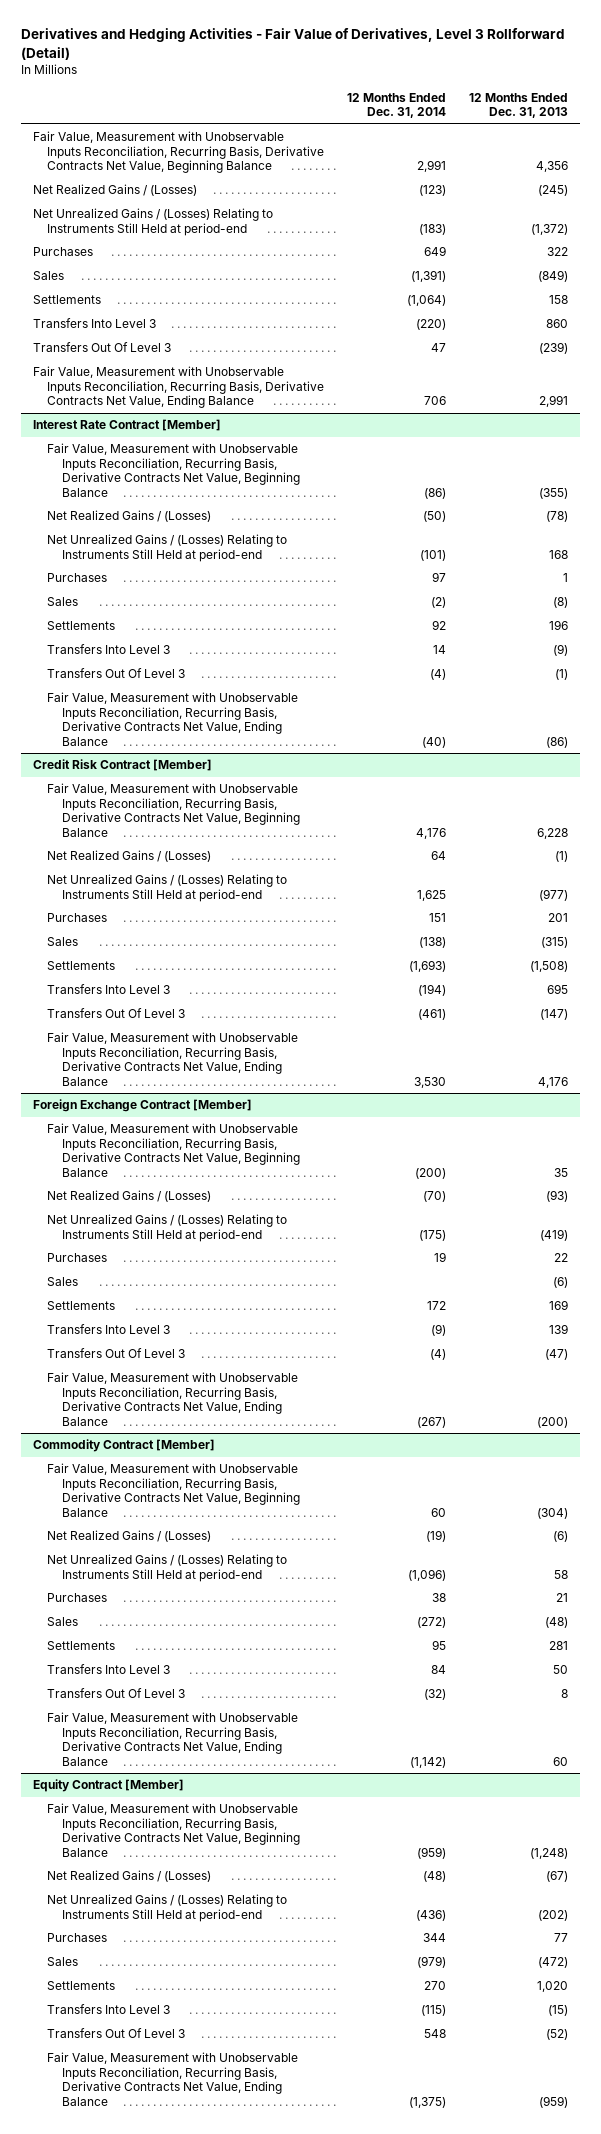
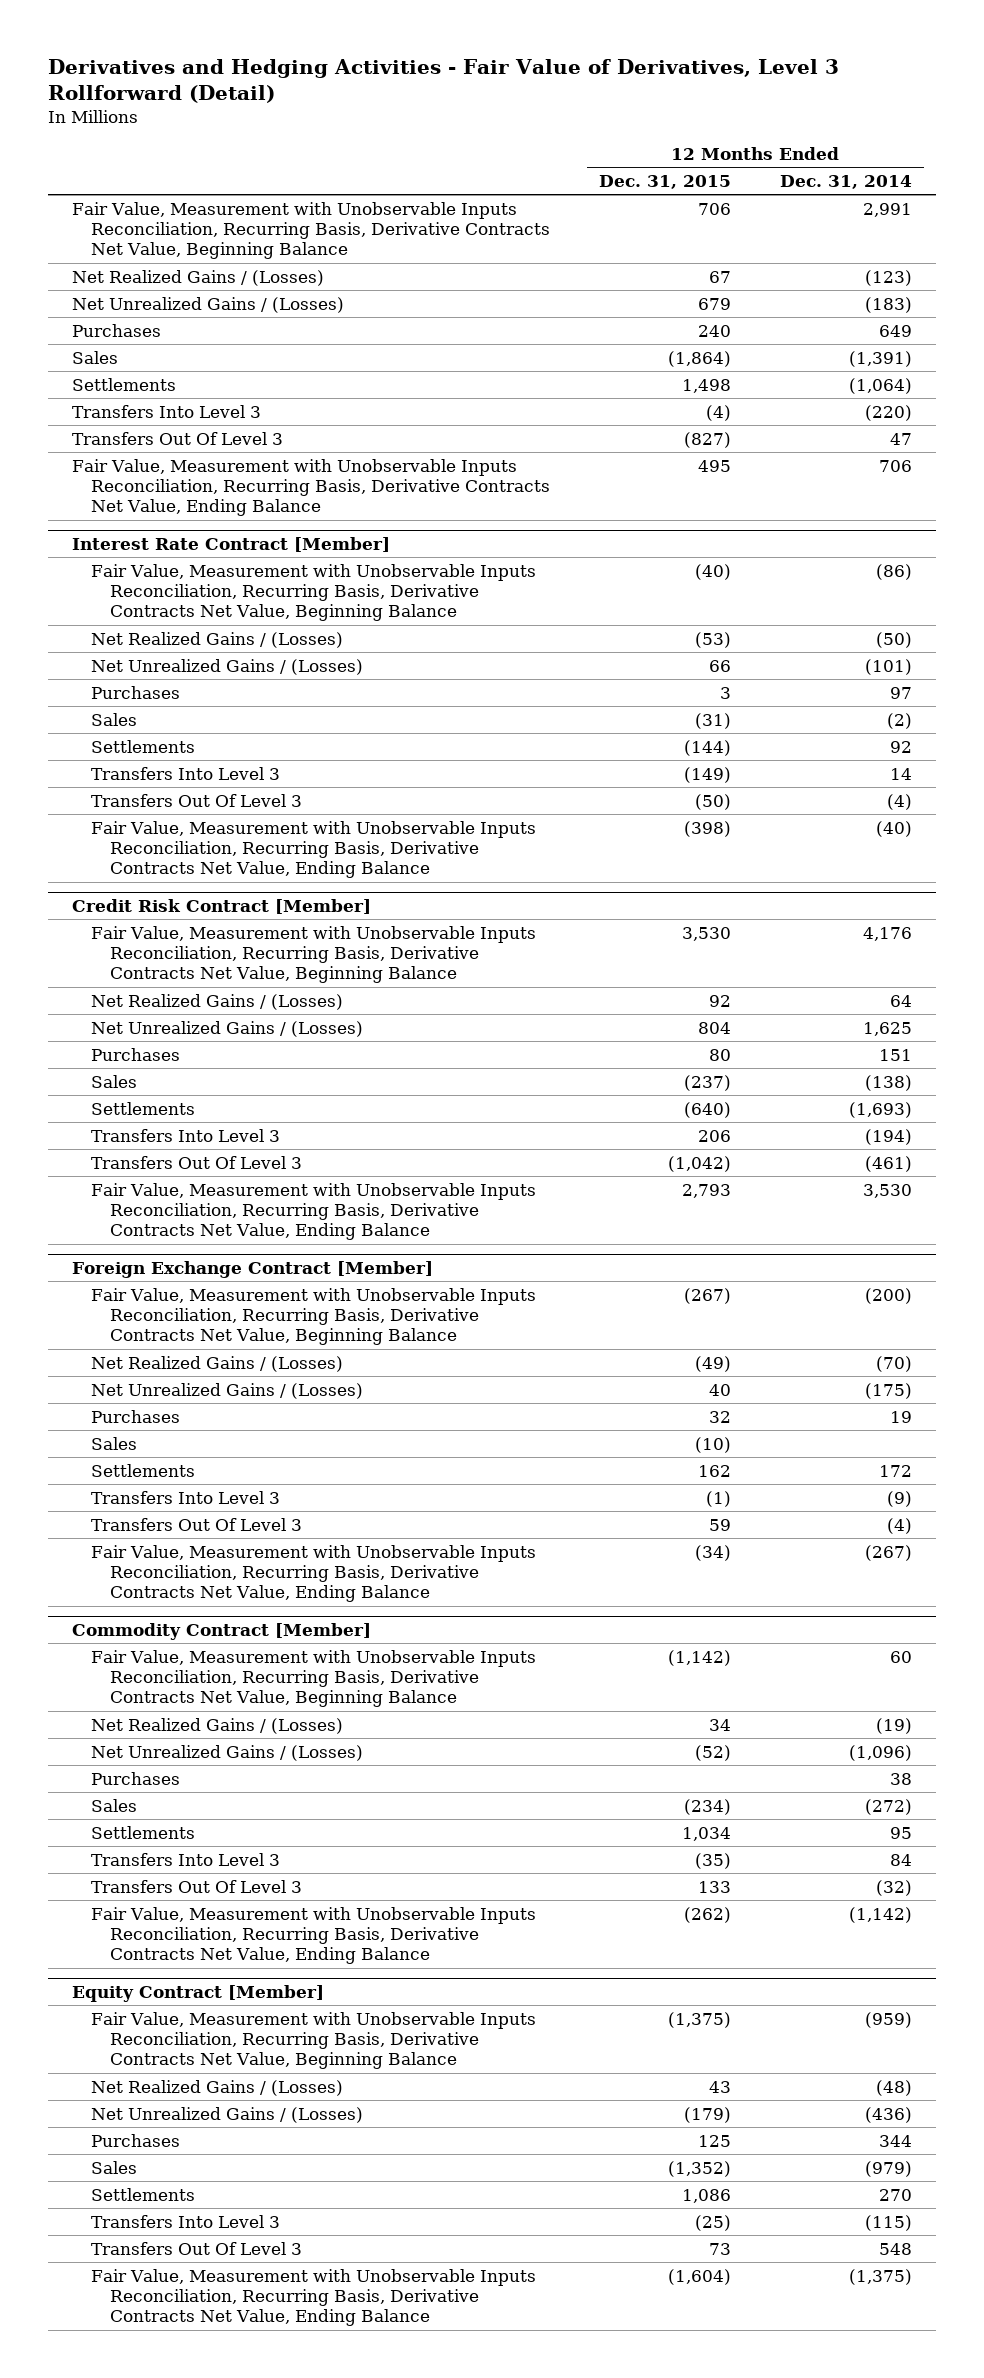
[469,92,569,119] 12 Months Ended Dec. 31, 2013 -> none
none -> [598,174,731,189] Dec. 31, 2015
[32,208,273,236] Net Unrealized Gains / (Losses) Relating to Instruments Still Held at period-end -> [72,296,345,313] Net Unrealized Gains / (Losses)
[47,534,288,562] Net Unrealized Gains / (Losses) Relating to Instruments Still Held at period-end -> [90,658,363,675] Net Unrealized Gains / (Losses)
[47,874,288,902] Net Unrealized Gains / (Losses) Relating to Instruments Still Held at period-end -> [90,1020,363,1037] Net Unrealized Gains / (Losses)
[47,1214,288,1242] Net Unrealized Gains / (Losses) Relating to Instruments Still Held at period-end -> [90,1382,363,1399] Net Unrealized Gains / (Losses)
[47,1554,288,1582] Net Unrealized Gains / (Losses) Relating to Instruments Still Held at period-end -> [90,1744,363,1761] Net Unrealized Gains / (Losses)
[47,1894,288,1922] Net Unrealized Gains / (Losses) Relating to Instruments Still Held at period-end -> [90,2106,363,2123] Net Unrealized Gains / (Losses)

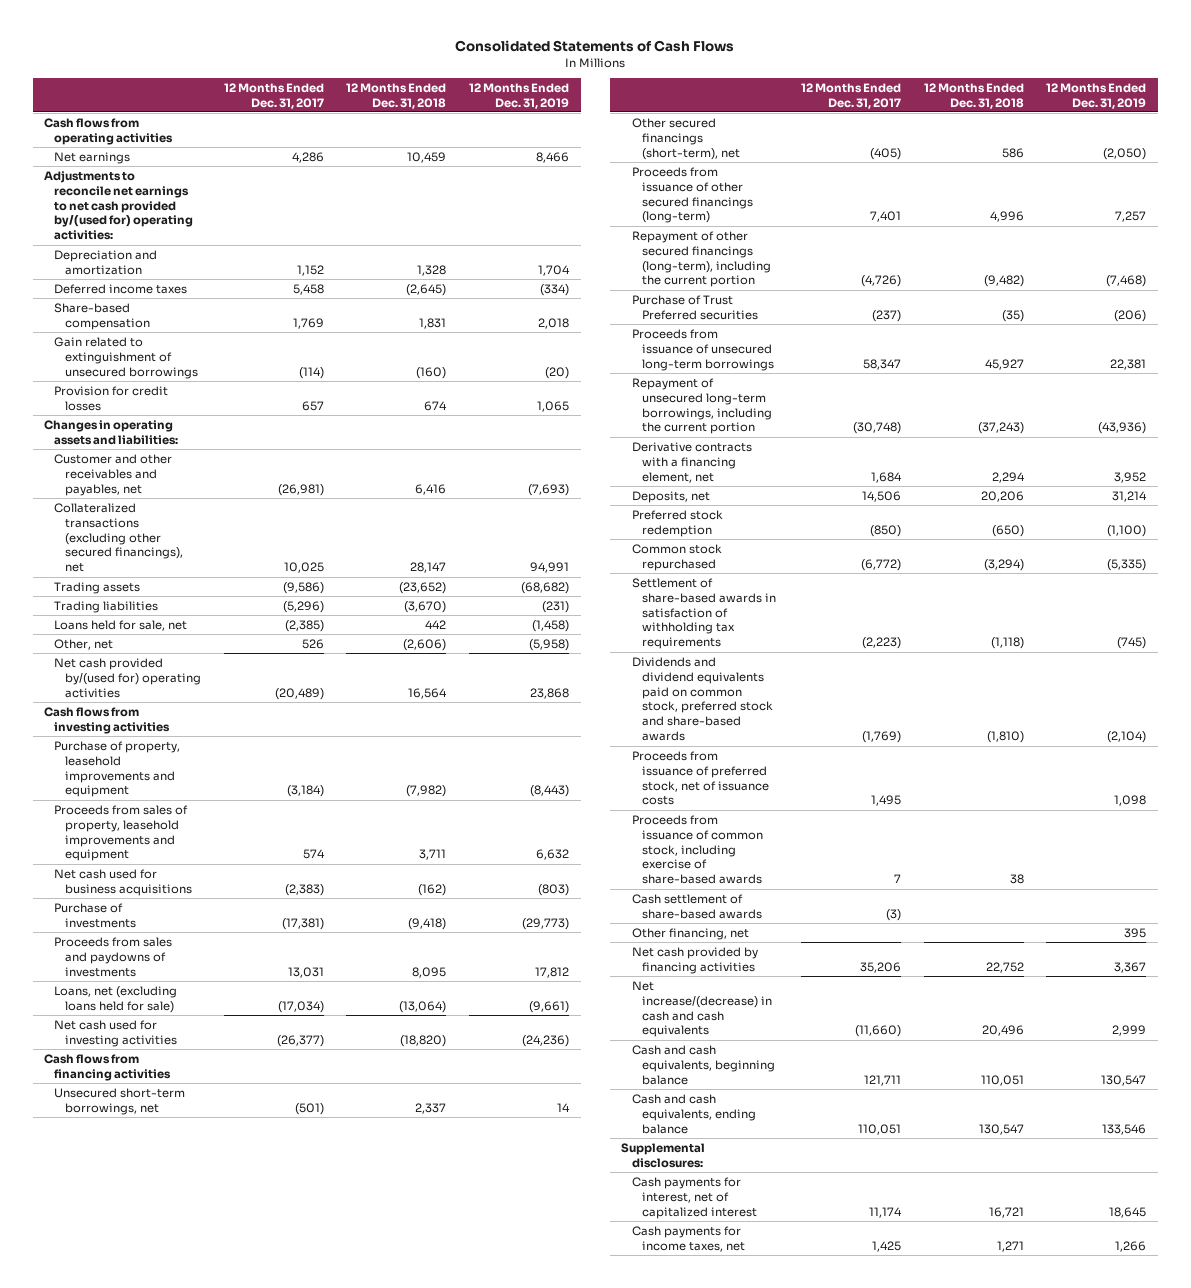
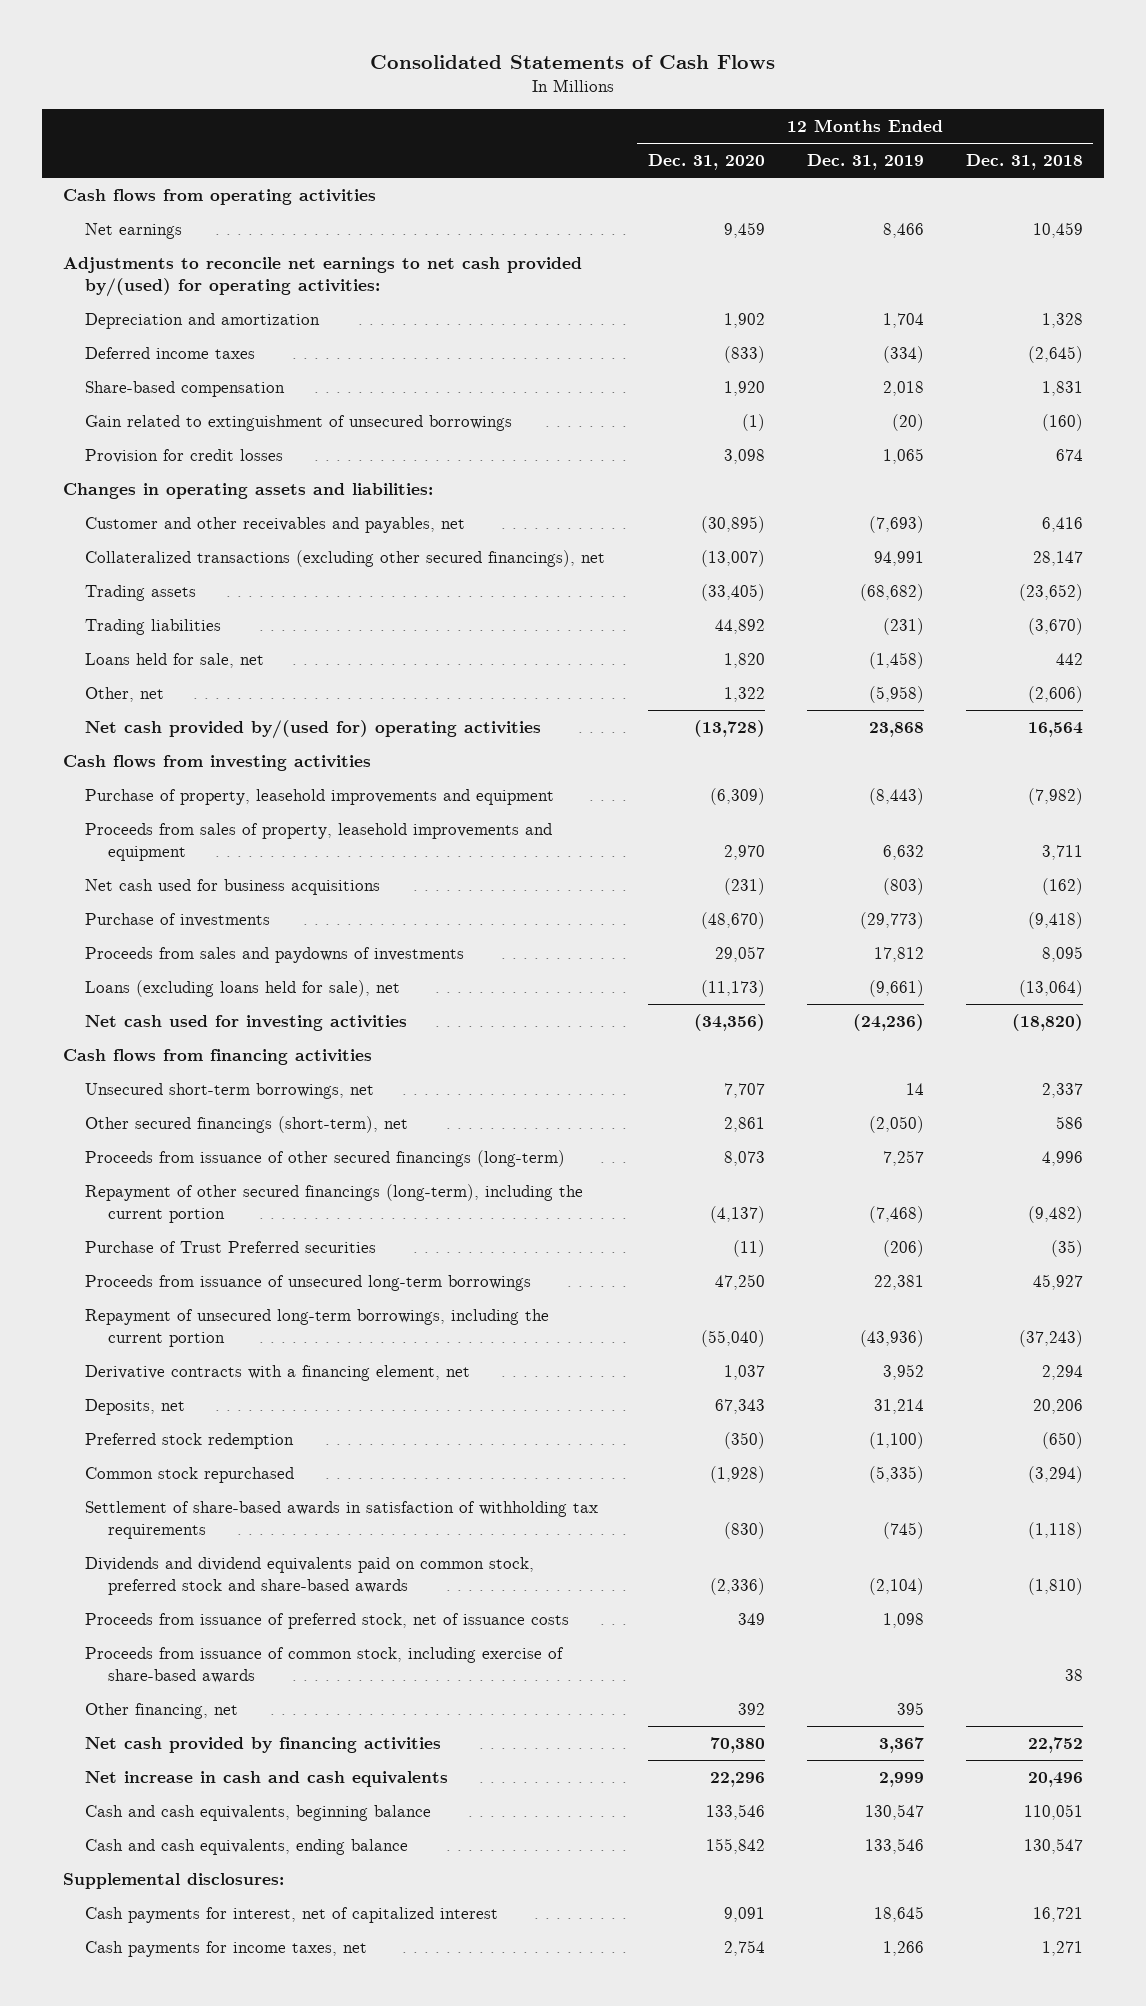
[223,82,324,109] 12 Months Ended Dec. 31, 2017 -> none
none -> [647,154,765,171] Dec. 31, 2020
[44,170,194,241] Adjustments to reconcile net earnings to net cash provided by/(used for) operating activities: -> [63,256,583,297] Adjustments to reconcile net earnings to net cash provided by/(used) for operating activities:
[54,985,178,1013] Loans, net (excluding loans held for sale) -> [85,979,401,997] Loans (excluding loans held for sale), net
[631,893,762,919] Cash settlement of share-based awards -> none
[631,980,772,1038] Net increase/(decrease) in cash and cash equivalents -> [85,1770,449,1787] Net increase in cash and cash equivalents

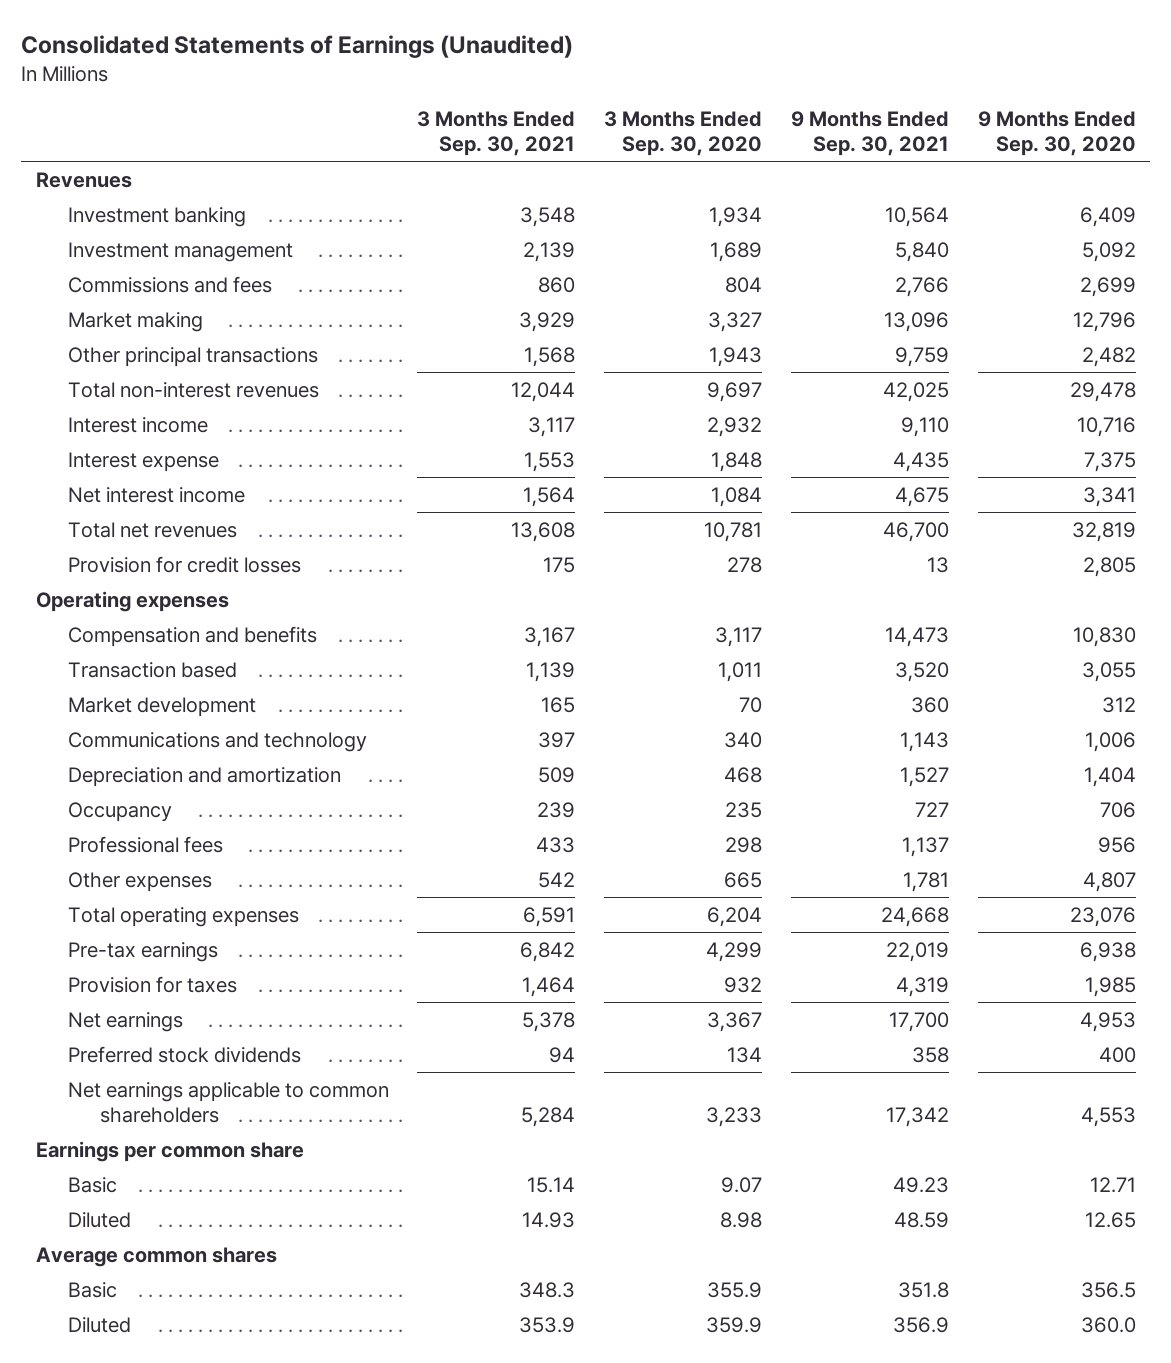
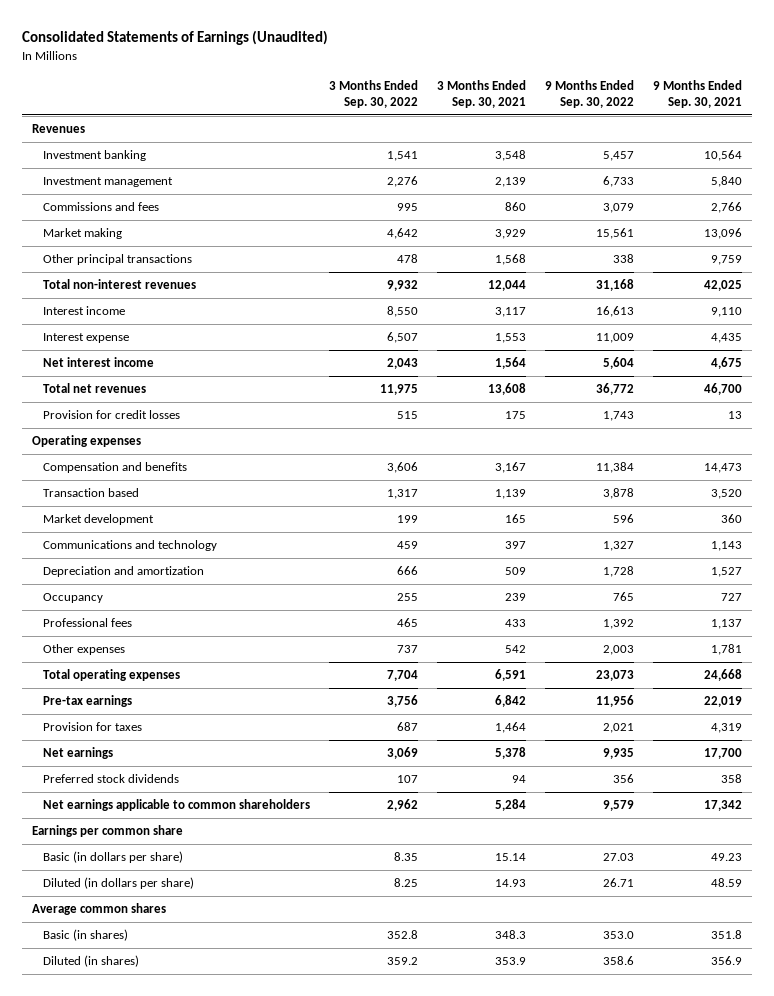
[604,111,763,157] 3 Months Ended Sep. 30, 2020 -> none
[977,111,1136,157] 9 Months Ended Sep. 30, 2020 -> none
none -> [328,79,418,108] 3 Months Ended Sep. 30, 2022
none -> [545,79,635,108] 9 Months Ended Sep. 30, 2022
[67,1176,117,1193] Basic -> [42,851,183,864] Basic (in dollars per share)
[67,1211,131,1228] Diluted -> [42,877,194,890] Diluted (in dollars per share)
[67,1281,117,1298] Basic -> [42,929,128,942] Basic (in shares)
[67,1316,131,1333] Diluted -> [42,955,139,968] Diluted (in shares)

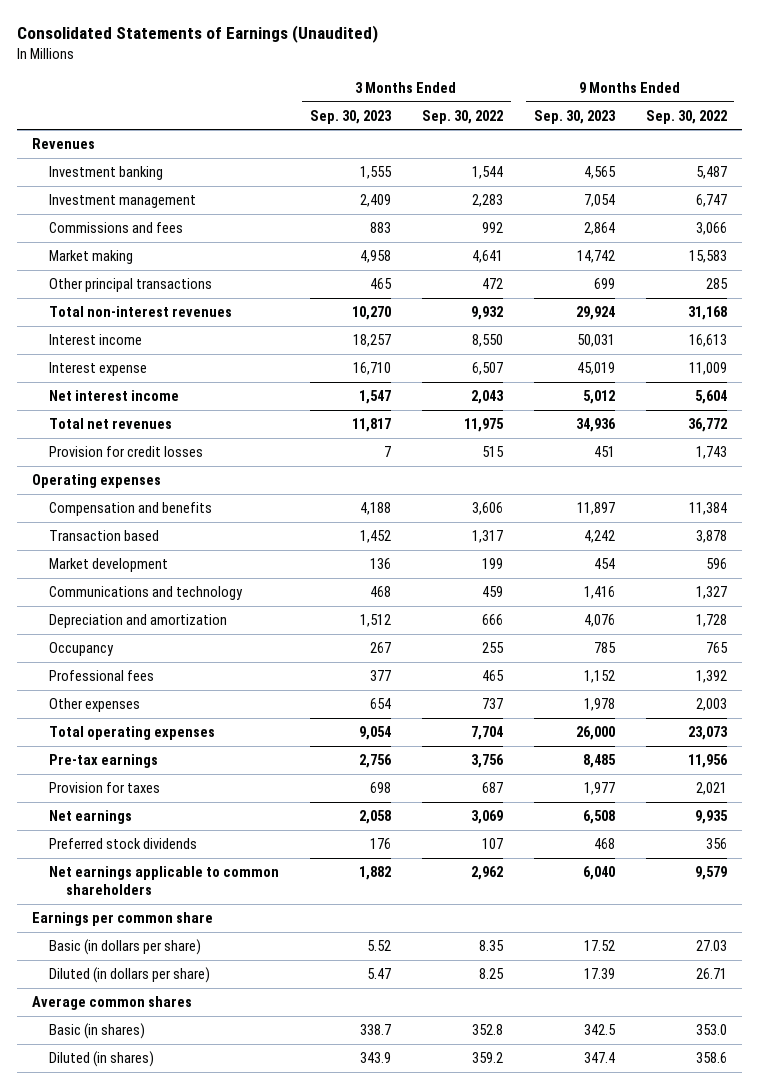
[436,79,526,108] 3 Months Ended Sep. 30, 2021 -> none
[653,79,743,108] 9 Months Ended Sep. 30, 2021 -> none
none -> [310,109,393,124] Sep. 30, 2023
none -> [533,109,616,124] Sep. 30, 2023
[386,151,418,162] 1,541 -> [471,166,503,180] 1,544
[603,151,635,162] 5,457 -> [695,166,727,180] 5,487
[386,176,418,188] 2,276 -> [471,194,503,208] 2,283
[603,176,635,188] 6,733 -> [695,194,727,208] 6,747
[396,203,418,212] 995 -> [481,222,503,234] 992
[603,203,635,214] 3,079 -> [695,222,727,236] 3,066
[386,228,418,240] 4,642 -> [471,250,503,264] 4,641
[596,228,635,240] 15,561 -> [688,250,727,264] 15,583
[396,254,418,264] 478 -> [481,278,503,290] 472
[613,254,635,264] 338 -> [705,278,728,290] 285

